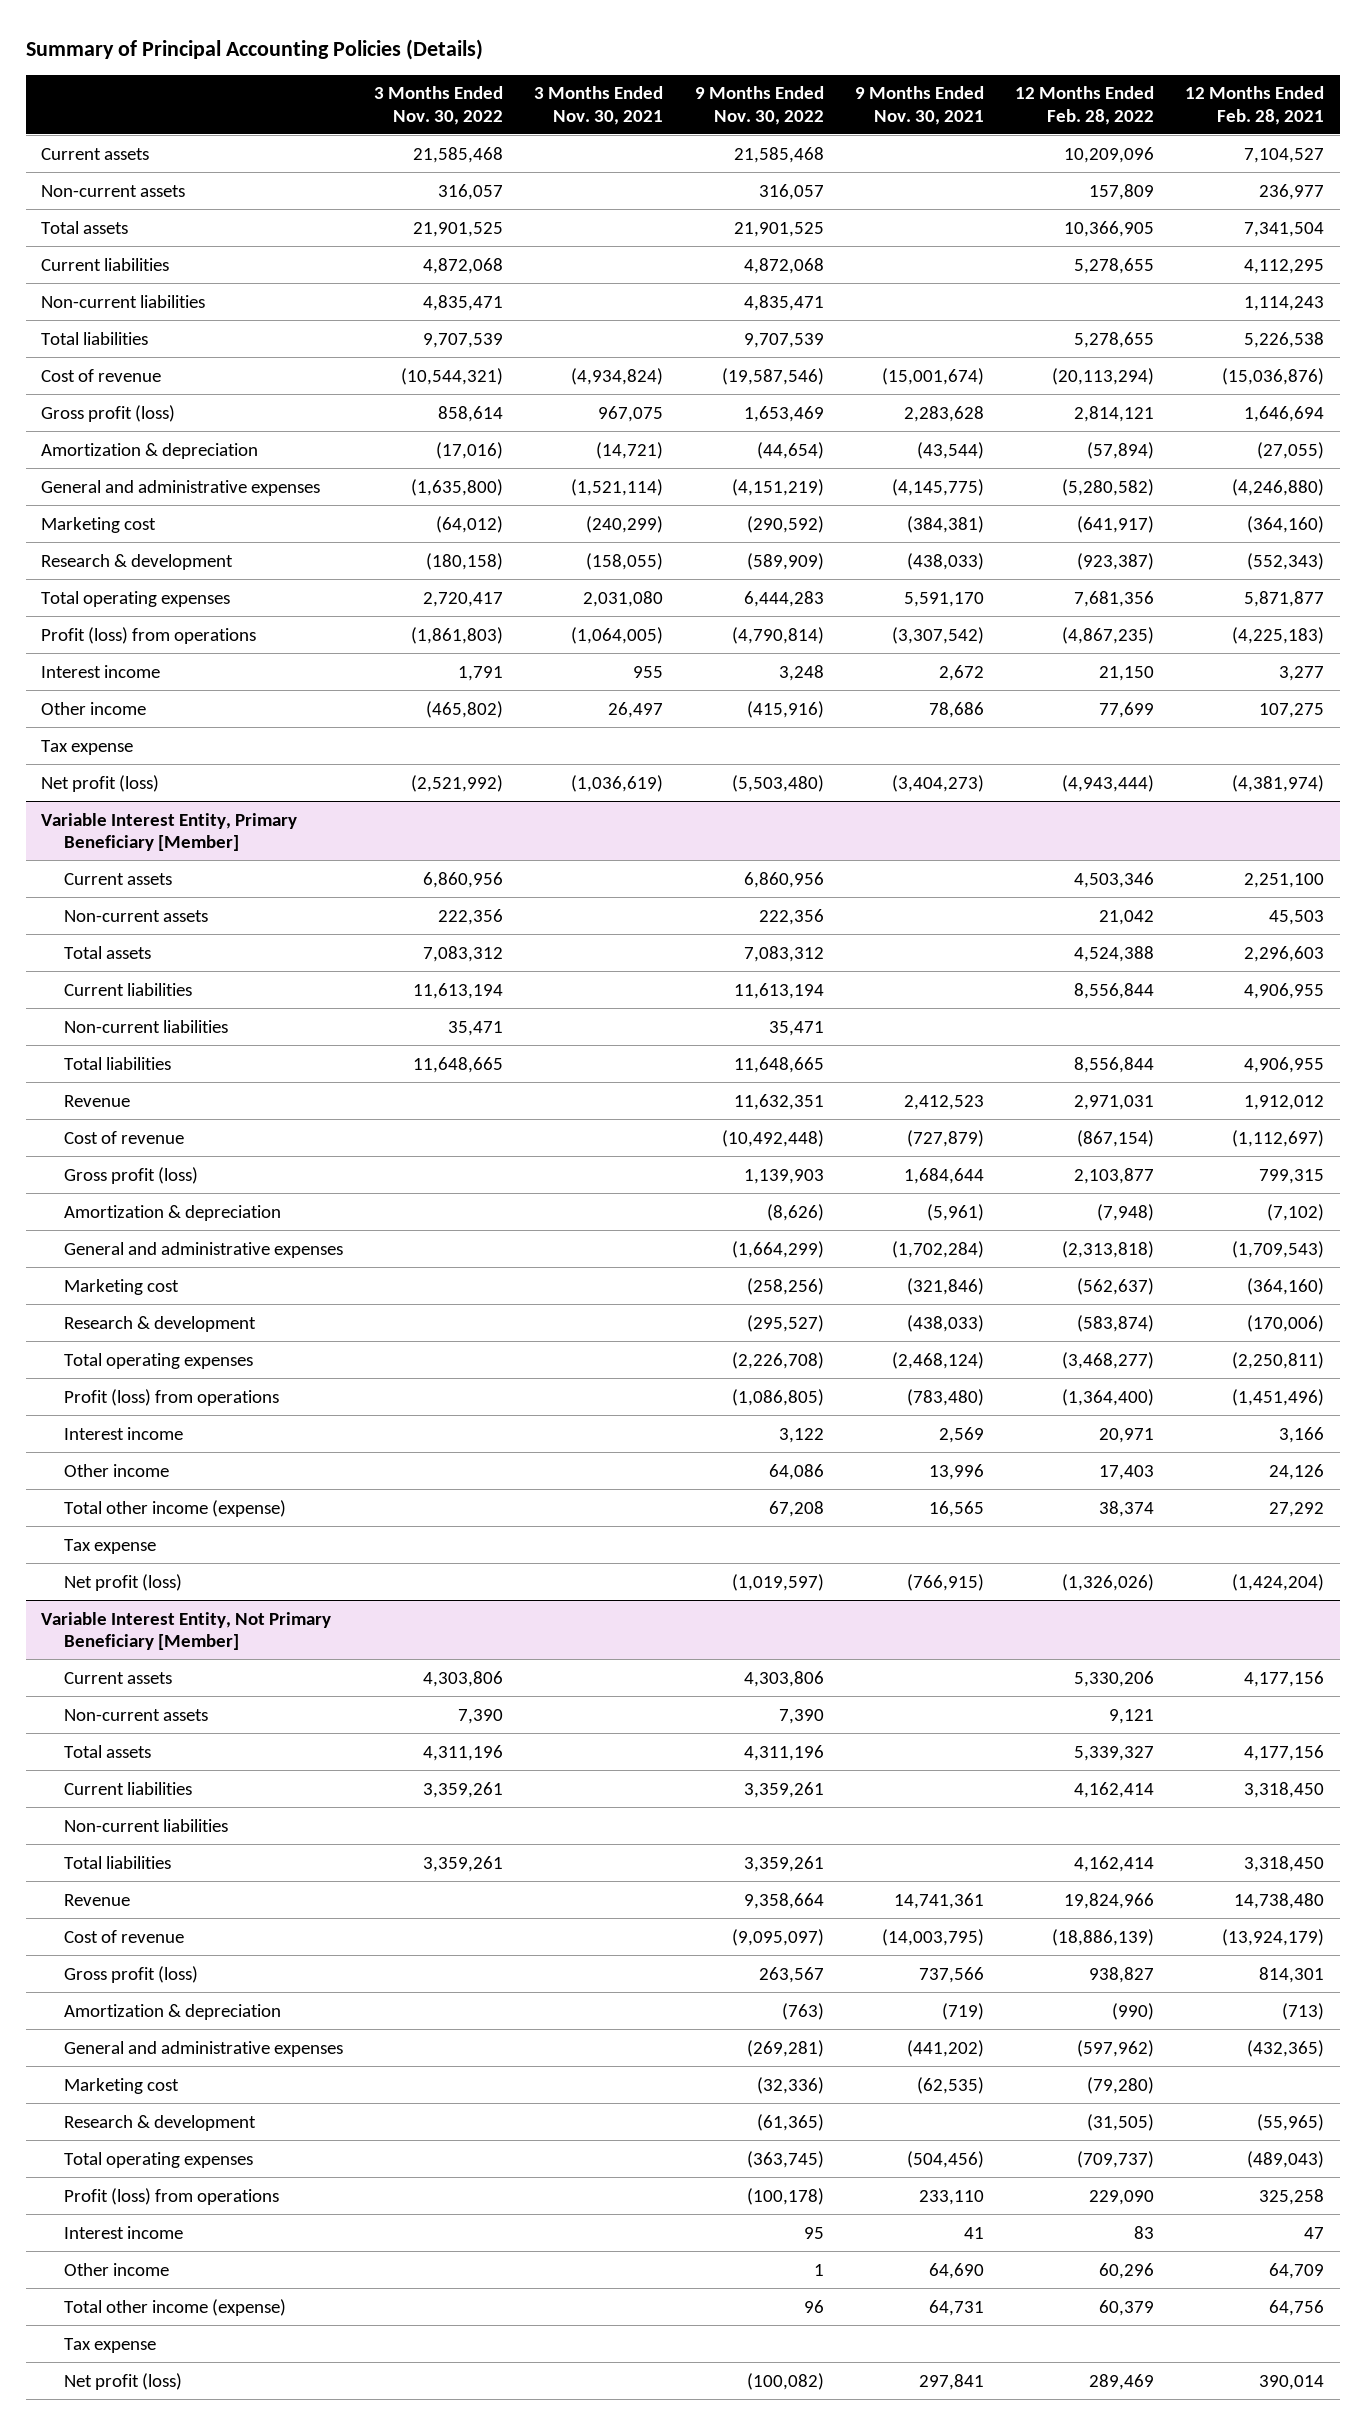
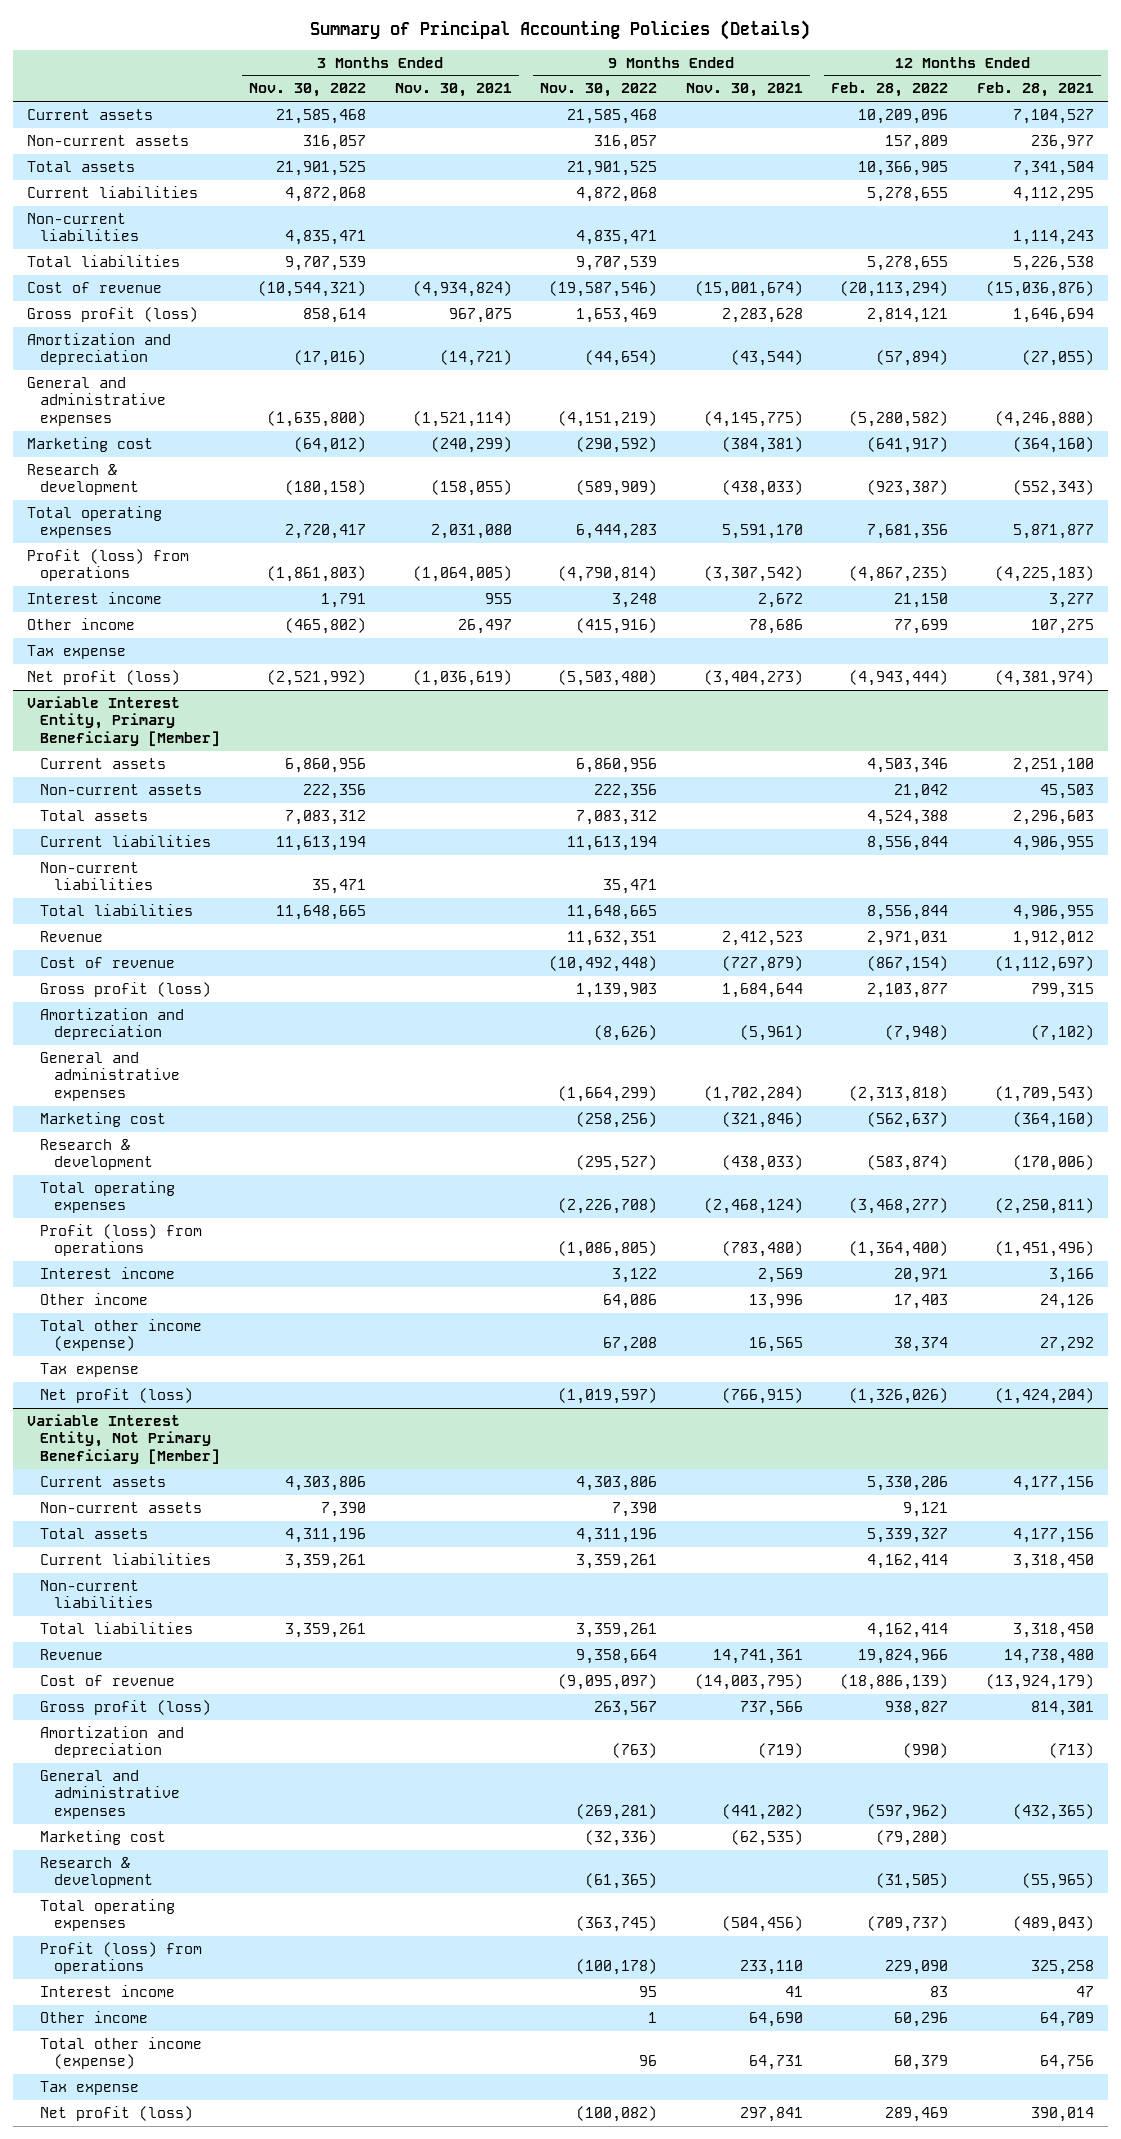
[41,442,259,459] Amortization & depreciation -> [27,332,172,366] Amortization and depreciation
[64,1204,282,1221] Amortization & depreciation -> [40,1007,185,1041] Amortization and depreciation
[64,2003,282,2020] Amortization & depreciation -> [40,1725,185,1759] Amortization and depreciation

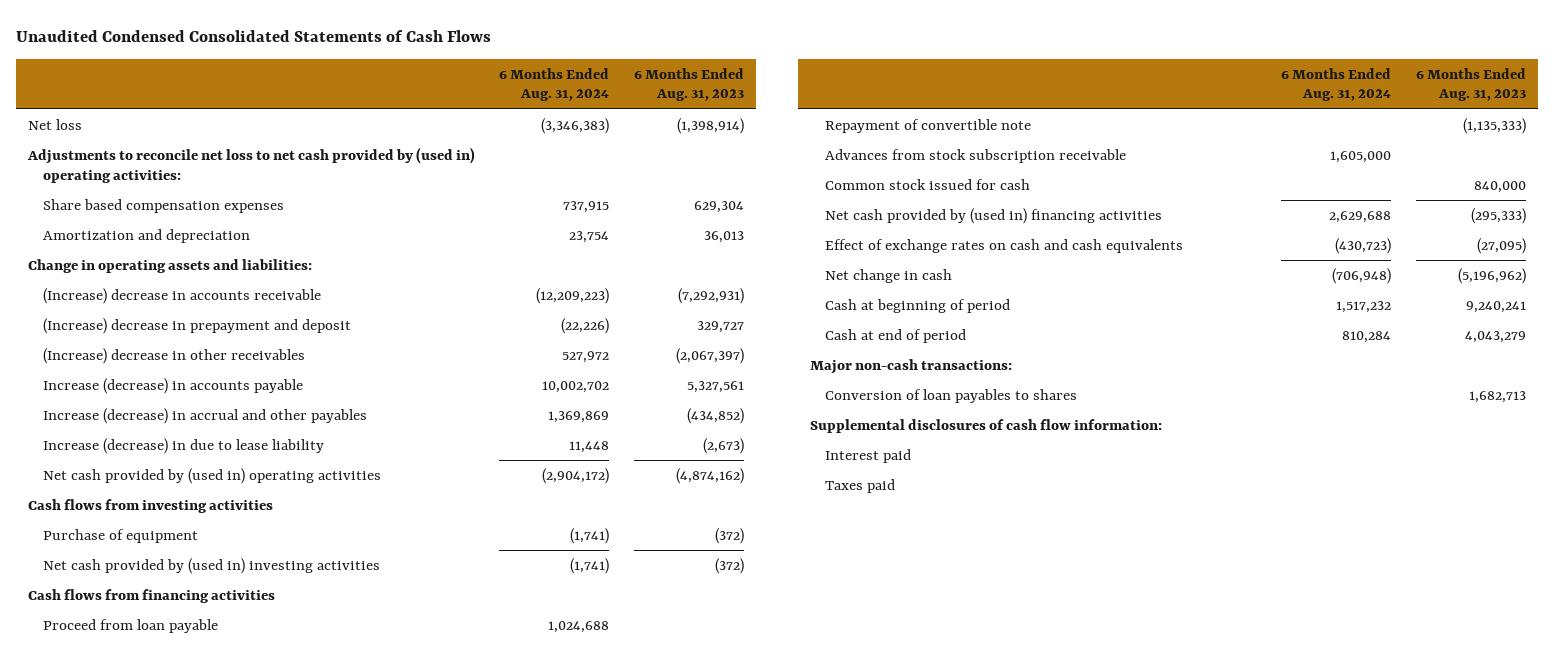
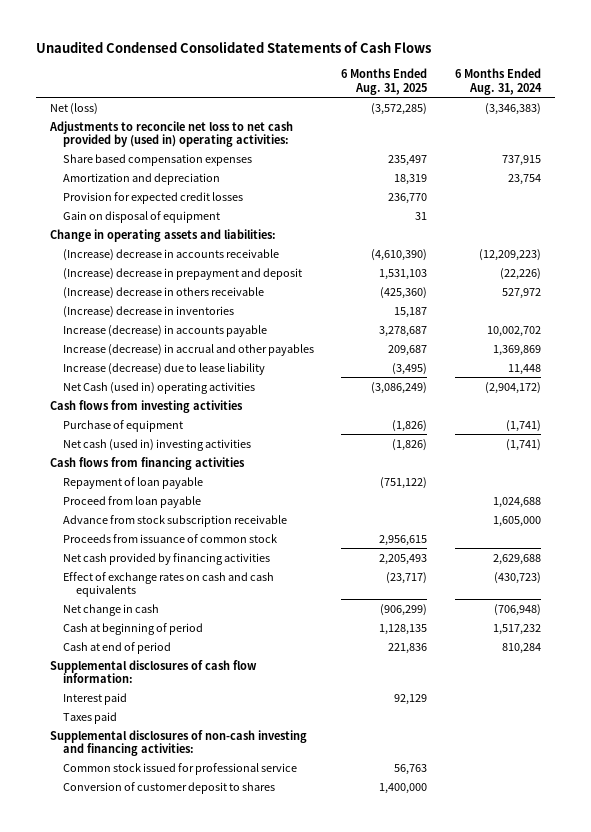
[633,67,744,102] 6 Months Ended Aug. 31, 2023 -> none
none -> [341,68,428,95] 6 Months Ended Aug. 31, 2025
[28,118,83,130] Net loss -> [49,102,98,115] Net (loss)
none -> [62,191,243,204] Provision for expected credit losses
none -> [62,210,220,223] Gain on disposal of equipment
[43,347,306,364] (Increase) decrease in other receivables -> [62,286,264,299] (Increase) decrease in others receivable
none -> [62,305,234,318] (Increase) decrease in inventories
[43,437,325,454] Increase (decrease) in due to lease liability -> [62,362,265,375] Increase (decrease) due to lease liability
[43,467,382,484] Net cash provided by (used in) operating activities -> [62,381,255,394] Net Cash (used in) operating activities
[43,557,381,574] Net cash provided by (used in) investing activities -> [62,438,251,451] Net cash (used in) investing activities
none -> [62,476,203,489] Repayment of loan payable
[825,118,1032,133] Repayment of convertible note -> none
[825,148,1127,163] Advances from stock subscription receivable -> [62,514,287,527] Advance from stock subscription receivable
[825,178,1031,190] Common stock issued for cash -> [62,533,277,543] Proceeds from issuance of common stock
[825,207,1163,224] Net cash provided by (used in) financing activities -> [62,552,270,565] Net cash provided by financing activities
[810,358,1013,374] Major non-cash transactions: -> none
[825,388,1078,403] Conversion of loan payables to shares -> none
none -> [49,729,307,756] Supplemental disclosures of non-cash investing and financing activities:
none -> [62,762,297,775] Common stock issued for professional service
none -> [62,781,275,794] Conversion of customer deposit to shares

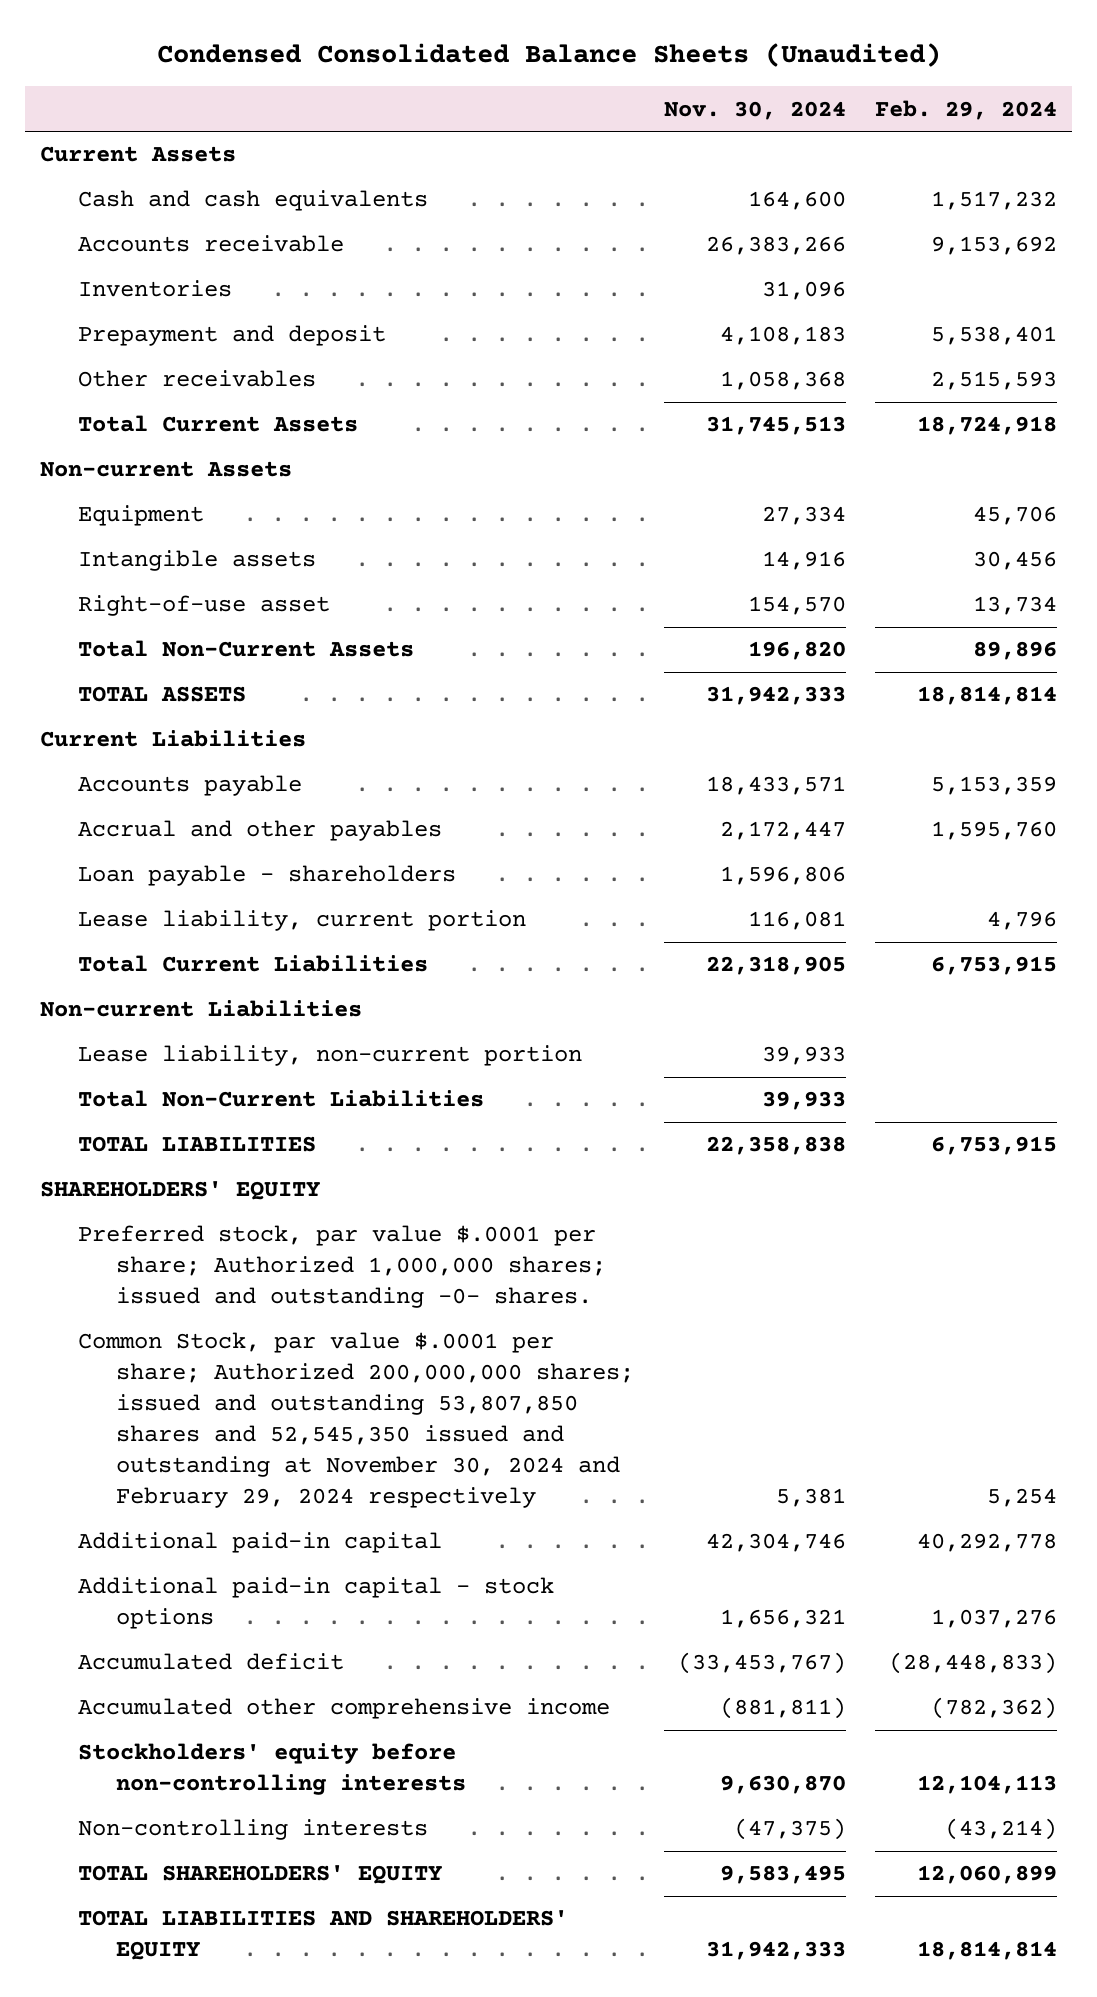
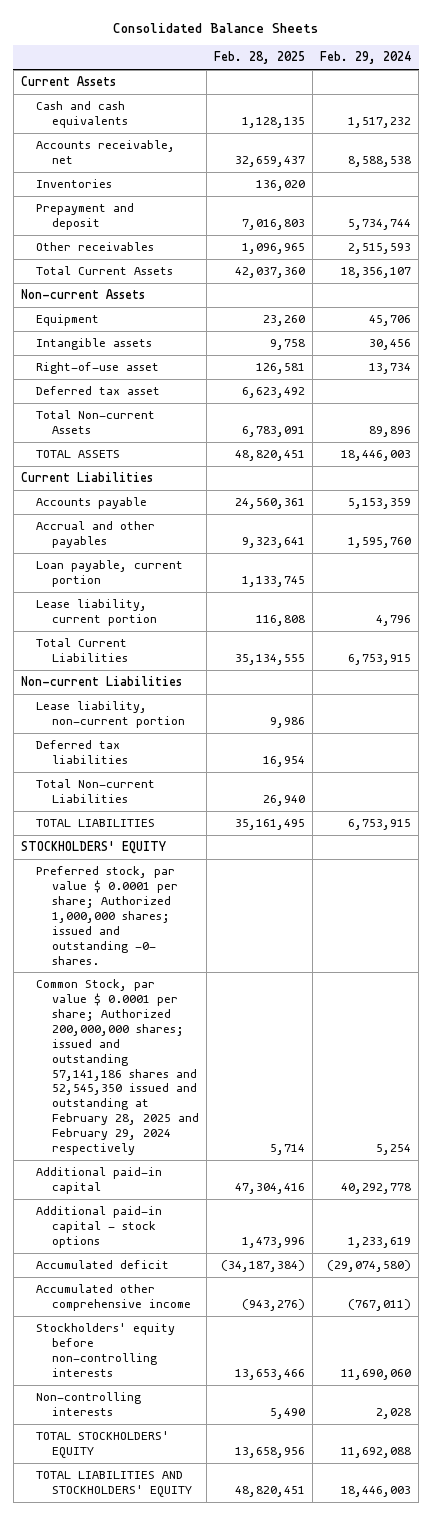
[156,43,941,68] Condensed Consolidated Balance Sheets (Unaudited) -> [113,22,319,33] Consolidated Balance Sheets
[663,100,846,120] Nov. 30, 2024 -> none
none -> [214,51,306,65] Feb. 28, 2025
[78,235,345,253] Accounts receivable -> [36,140,176,165] Accounts receivable, net
[931,236,1058,256] 9,153,692 -> [348,156,412,168] 8,588,538
[931,326,1058,346] 5,538,401 -> [348,219,412,231] 5,734,744
[917,416,1058,436] 18,724,918 -> [341,267,412,279] 18,356,107
none -> [36,386,161,396] Deferred tax asset
[78,640,415,658] Total Non-Current Assets -> [36,410,156,435] Total Non-current Assets
[917,686,1058,706] 18,814,814 -> [341,450,412,462] 18,446,003
[78,865,457,887] Loan payable - shareholders -> [36,560,184,588] Loan payable, current portion
none -> [36,740,128,765] Deferred tax liabilities
[78,1090,485,1108] Total Non-Current Liabilities -> [36,779,156,804] Total Non-current Liabilities
[40,1181,321,1201] SHAREHOLDERS' EQUITY -> [21,841,167,855] STOCKHOLDERS' EQUITY
[78,1225,607,1309] Preferred stock, par value $.0001 per share; Authorized 1,000,000 shares; issued and outstanding -0- shares. -> [36,866,178,965] Preferred stock, par value $ 0.0001 per share; Authorized 1,000,000 shares; issued and outstanding -0- shares.
[78,1332,635,1509] Common Stock, par value $.0001 per share; Authorized 200,000,000 shares; issued and outstanding 53,807,850 shares and 52,545,350 issued and outstanding at November 30, 2024 and February 29, 2024 respectively -> [36,979,199,1155] Common Stock, par value $ 0.0001 per share; Authorized 200,000,000 shares; issued and outstanding 57,141,186 shares and 52,545,350 issued and outstanding at February 28, 2025 and February 29, 2024 respectively
[931,1609,1058,1629] 1,037,276 -> [348,1237,412,1249] 1,233,619
[889,1652,1058,1675] (28,448,833) -> [327,1260,412,1273] (29,074,580)
[931,1697,1058,1720] (782,362) -> [348,1299,412,1312] (767,011)
[917,1775,1058,1795] 12,104,113 -> [341,1368,412,1380] 11,690,060
[945,1818,1058,1841] (43,214) -> [376,1408,412,1420] 2,028
[78,1865,443,1885] TOTAL SHAREHOLDERS' EQUITY -> [36,1431,170,1459] TOTAL STOCKHOLDERS' EQUITY
[917,1865,1058,1885] 12,060,899 -> [341,1447,412,1459] 11,692,088
[78,1910,569,1961] TOTAL LIABILITIES AND SHAREHOLDERS' EQUITY -> [36,1471,192,1498] TOTAL LIABILITIES AND STOCKHOLDERS' EQUITY
[917,1941,1058,1961] 18,814,814 -> [341,1486,412,1498] 18,446,003

